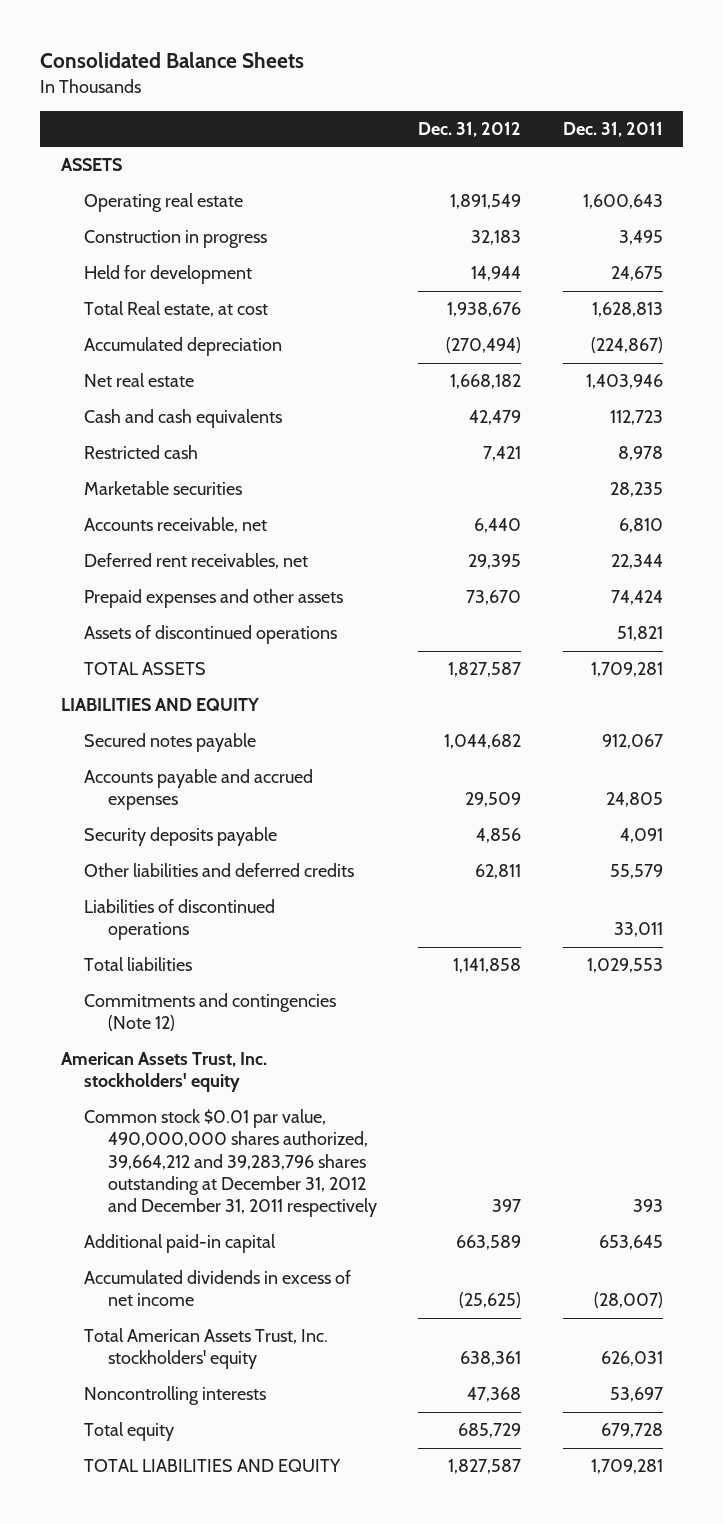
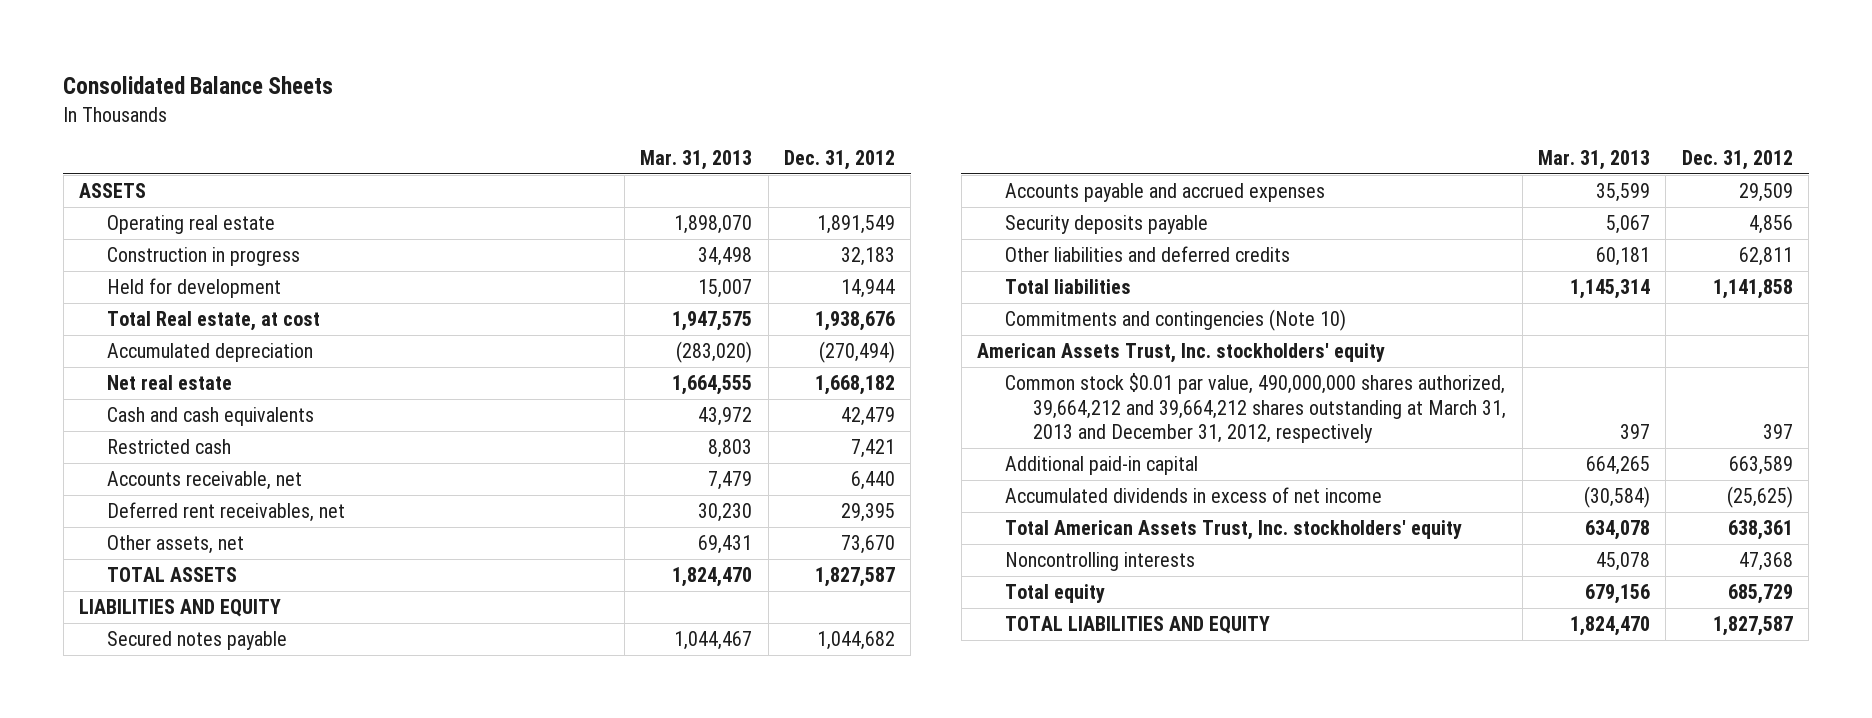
[562,121,663,137] Dec. 31, 2011 -> none
none -> [640,149,753,170] Mar. 31, 2013
[84,481,243,496] Marketable securities -> none
[84,625,338,645] Assets of discontinued operations -> none
[84,589,344,609] Prepaid expenses and other assets -> [107,535,245,555] Other assets, net
[84,899,276,941] Liabilities of discontinued operations -> none
[84,993,337,1032] Commitments and contingencies (Note 12) -> [1005,309,1347,332] Commitments and contingencies (Note 10)
[84,1109,377,1218] Common stock $0.01 par value, 490,000,000 shares authorized, 39,664,212 and 39,283,796 shares outstanding at December 31, 2012 and December 31, 2011 respectively -> [1005,373,1507,444] Common stock $0.01 par value, 490,000,000 shares authorized, 39,664,212 and 39,664,212 shares outstanding at March 31, 2013 and December 31, 2012, respectively

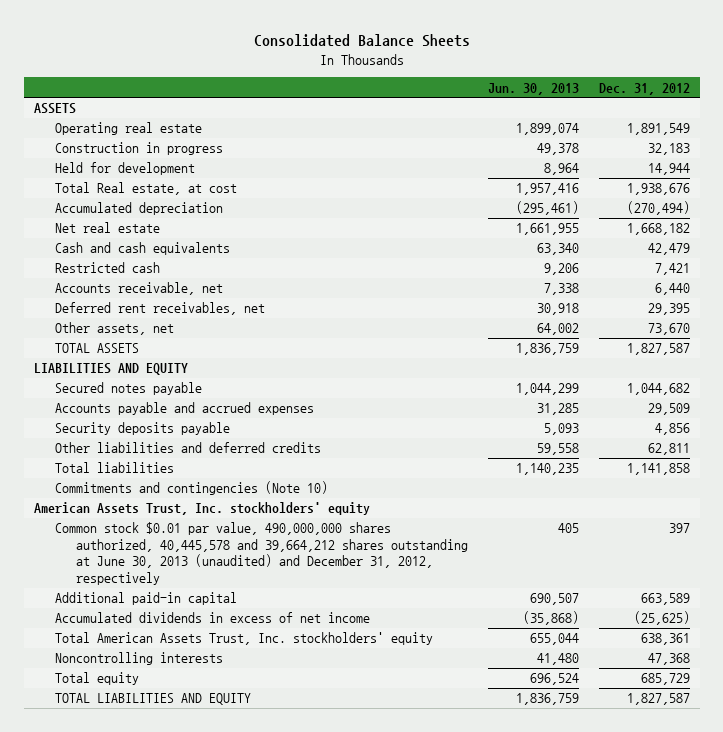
[640,149,753,170] Mar. 31, 2013 -> none
none -> [488,82,580,95] Jun. 30, 2013
[1005,373,1507,444] Common stock $0.01 par value, 490,000,000 shares authorized, 39,664,212 and 39,664,212 shares outstanding at March 31, 2013 and December 31, 2012, respectively -> [55,522,469,586] Common stock $0.01 par value, 490,000,000 shares authorized, 40,445,578 and 39,664,212 shares outstanding at June 30, 2013 (unaudited) and December 31, 2012, respectively

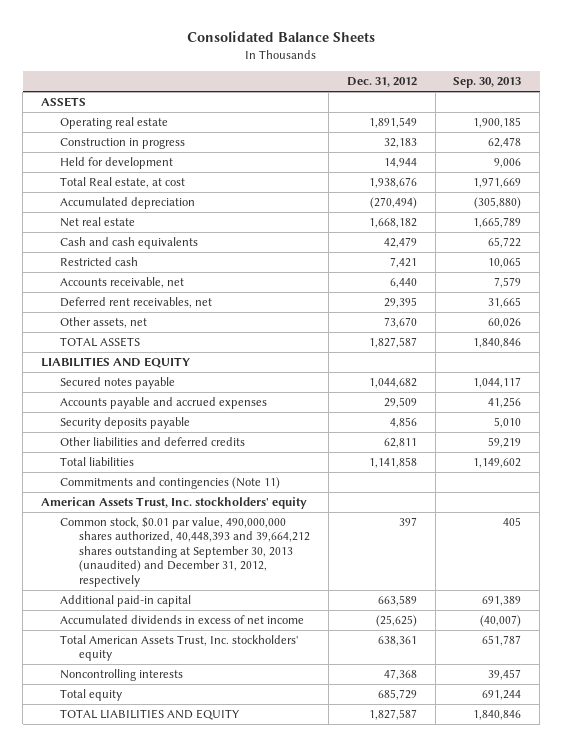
[488,82,580,95] Jun. 30, 2013 -> none
none -> [453,77,522,89] Sep. 30, 2013
[55,481,329,496] Commitments and contingencies (Note 10) -> [60,477,281,490] Commitments and contingencies (Note 11)
[55,522,469,586] Common stock $0.01 par value, 490,000,000 shares authorized, 40,445,578 and 39,664,212 shares outstanding at June 30, 2013 (unaudited) and December 31, 2012, respectively -> [60,517,311,587] Common stock, $0.01 par value, 490,000,000 shares authorized, 40,448,393 and 39,664,212 shares outstanding at September 30, 2013 (unaudited) and December 31, 2012, respectively

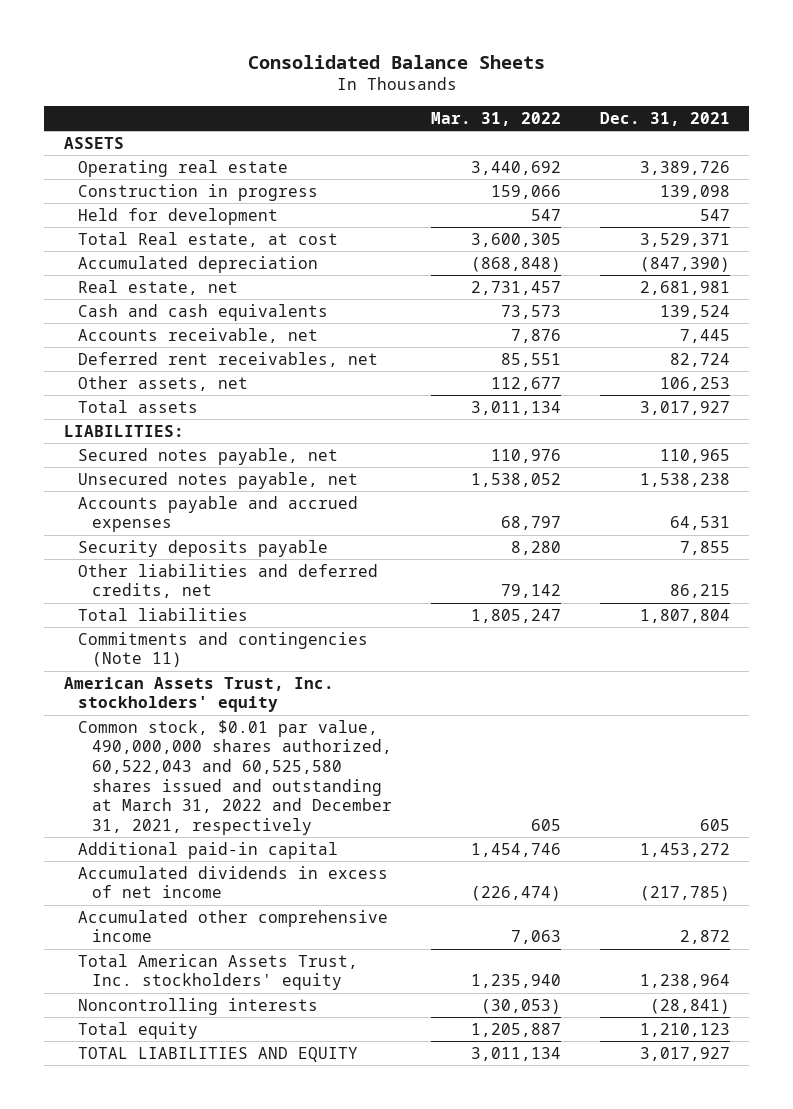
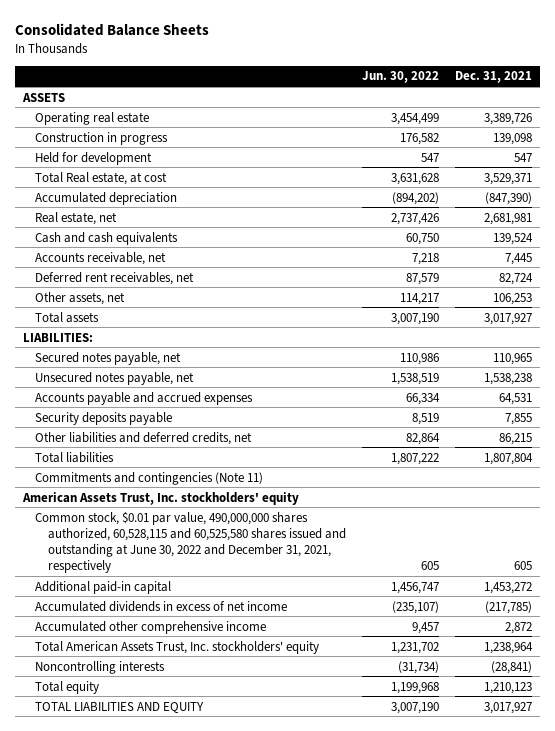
[430,111,561,126] Mar. 31, 2022 -> none
none -> [361,71,439,84] Jun. 30, 2022
[77,719,392,836] Common stock, $0.01 par value, 490,000,000 shares authorized, 60,522,043 and 60,525,580 shares issued and outstanding at March 31, 2022 and December 31, 2021, respectively -> [35,510,346,574] Common stock, $0.01 par value, 490,000,000 shares authorized, 60,528,115 and 60,525,580 shares issued and outstanding at June 30, 2022 and December 31, 2021, respectively

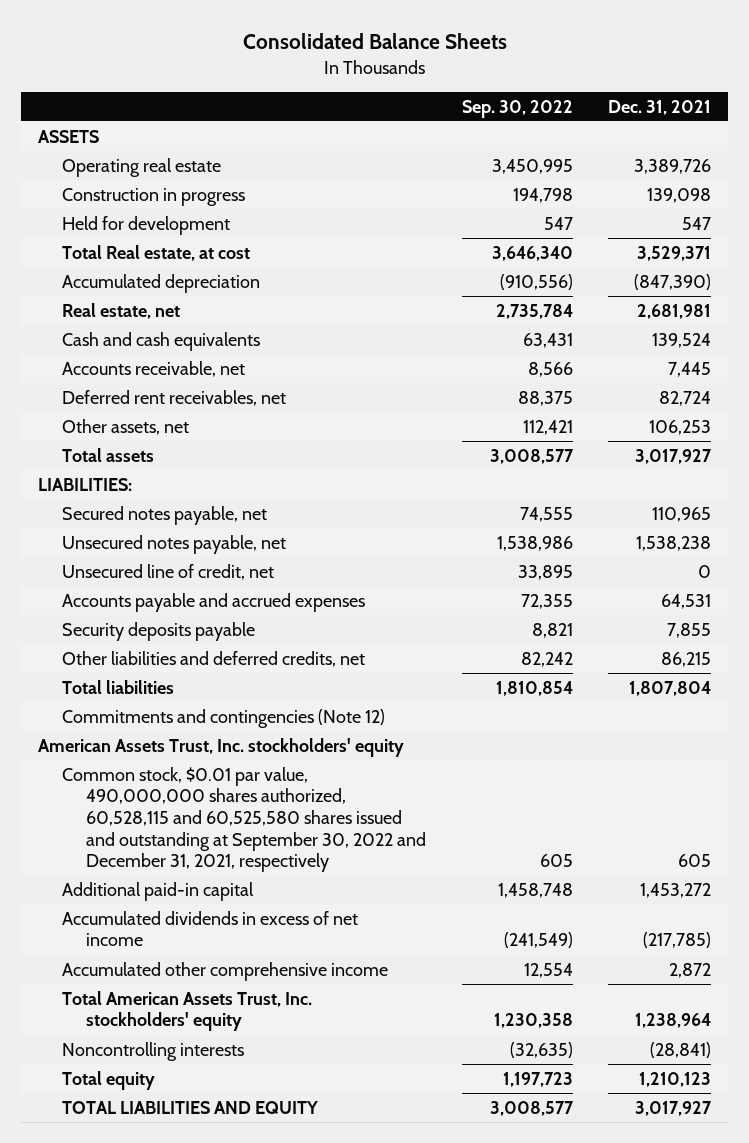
[361,71,439,84] Jun. 30, 2022 -> none
none -> [461,99,573,118] Sep. 30, 2022
none -> [62,563,275,580] Unsecured line of credit, net
[35,471,264,485] Commitments and contingencies (Note 11) -> [62,708,386,728] Commitments and contingencies (Note 12)
[35,510,346,574] Common stock, $0.01 par value, 490,000,000 shares authorized, 60,528,115 and 60,525,580 shares issued and outstanding at June 30, 2022 and December 31, 2021, respectively -> [62,766,427,873] Common stock, $0.01 par value, 490,000,000 shares authorized, 60,528,115 and 60,525,580 shares issued and outstanding at September 30, 2022 and December 31, 2021, respectively

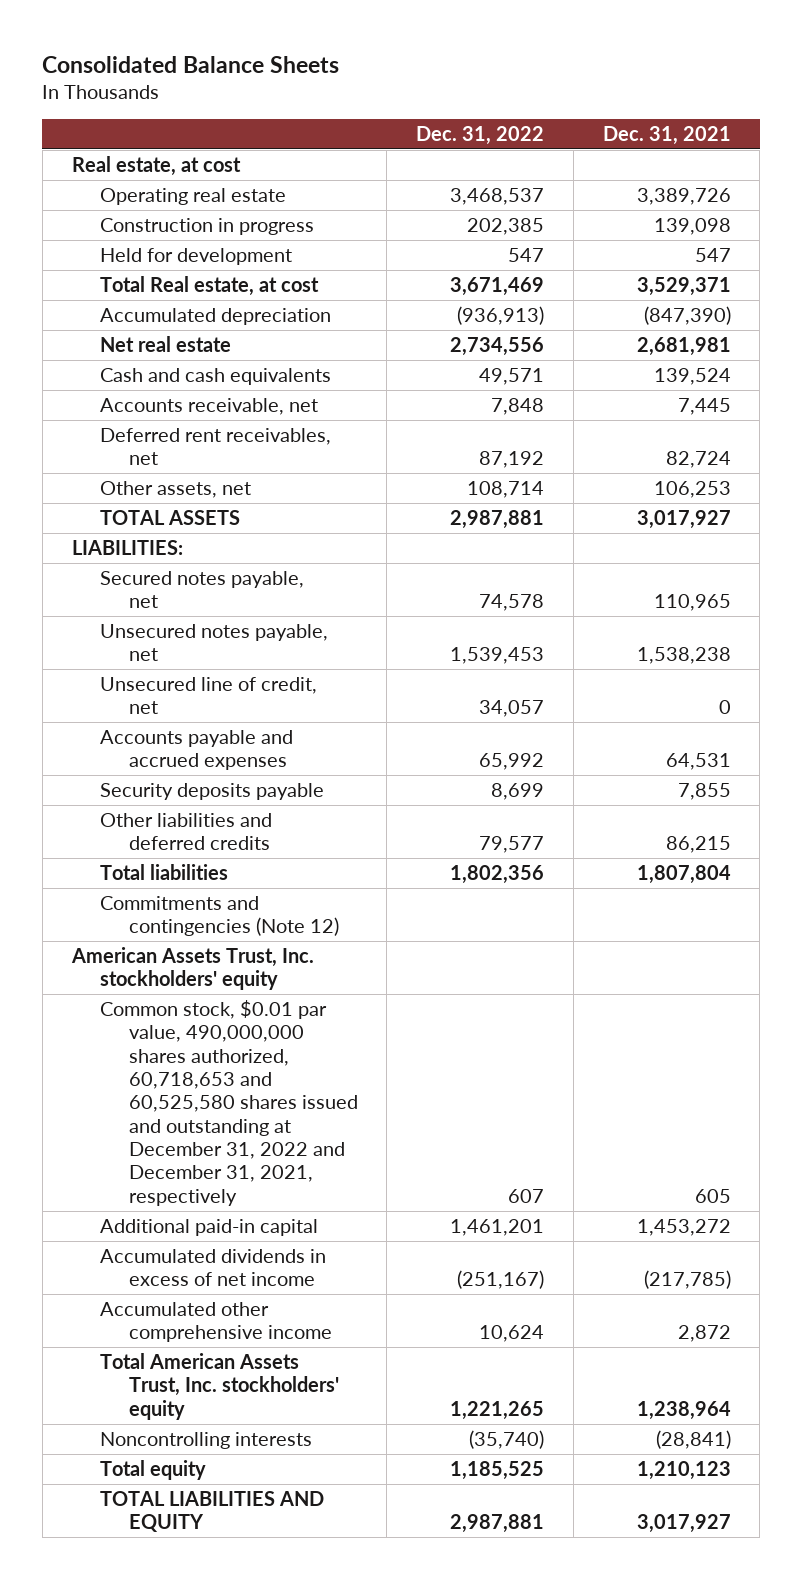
[461,99,573,118] Sep. 30, 2022 -> none
none -> [416,125,545,145] Dec. 31, 2022
[38,129,100,143] ASSETS -> none
none -> [71,156,241,177] Real estate, at cost
[62,302,181,319] Real estate, net -> [100,336,232,353] Net real estate
[62,447,155,462] Total assets -> [100,510,241,526] TOTAL ASSETS
[62,650,366,667] Other liabilities and deferred credits, net -> [100,813,273,851] Other liabilities and deferred credits
[62,766,427,873] Common stock, $0.01 par value, 490,000,000 shares authorized, 60,528,115 and 60,525,580 shares issued and outstanding at September 30, 2022 and December 31, 2021, respectively -> [100,1000,358,1206] Common stock, $0.01 par value, 490,000,000 shares authorized, 60,718,653 and 60,525,580 shares issued and outstanding at December 31, 2022 and December 31, 2021, respectively

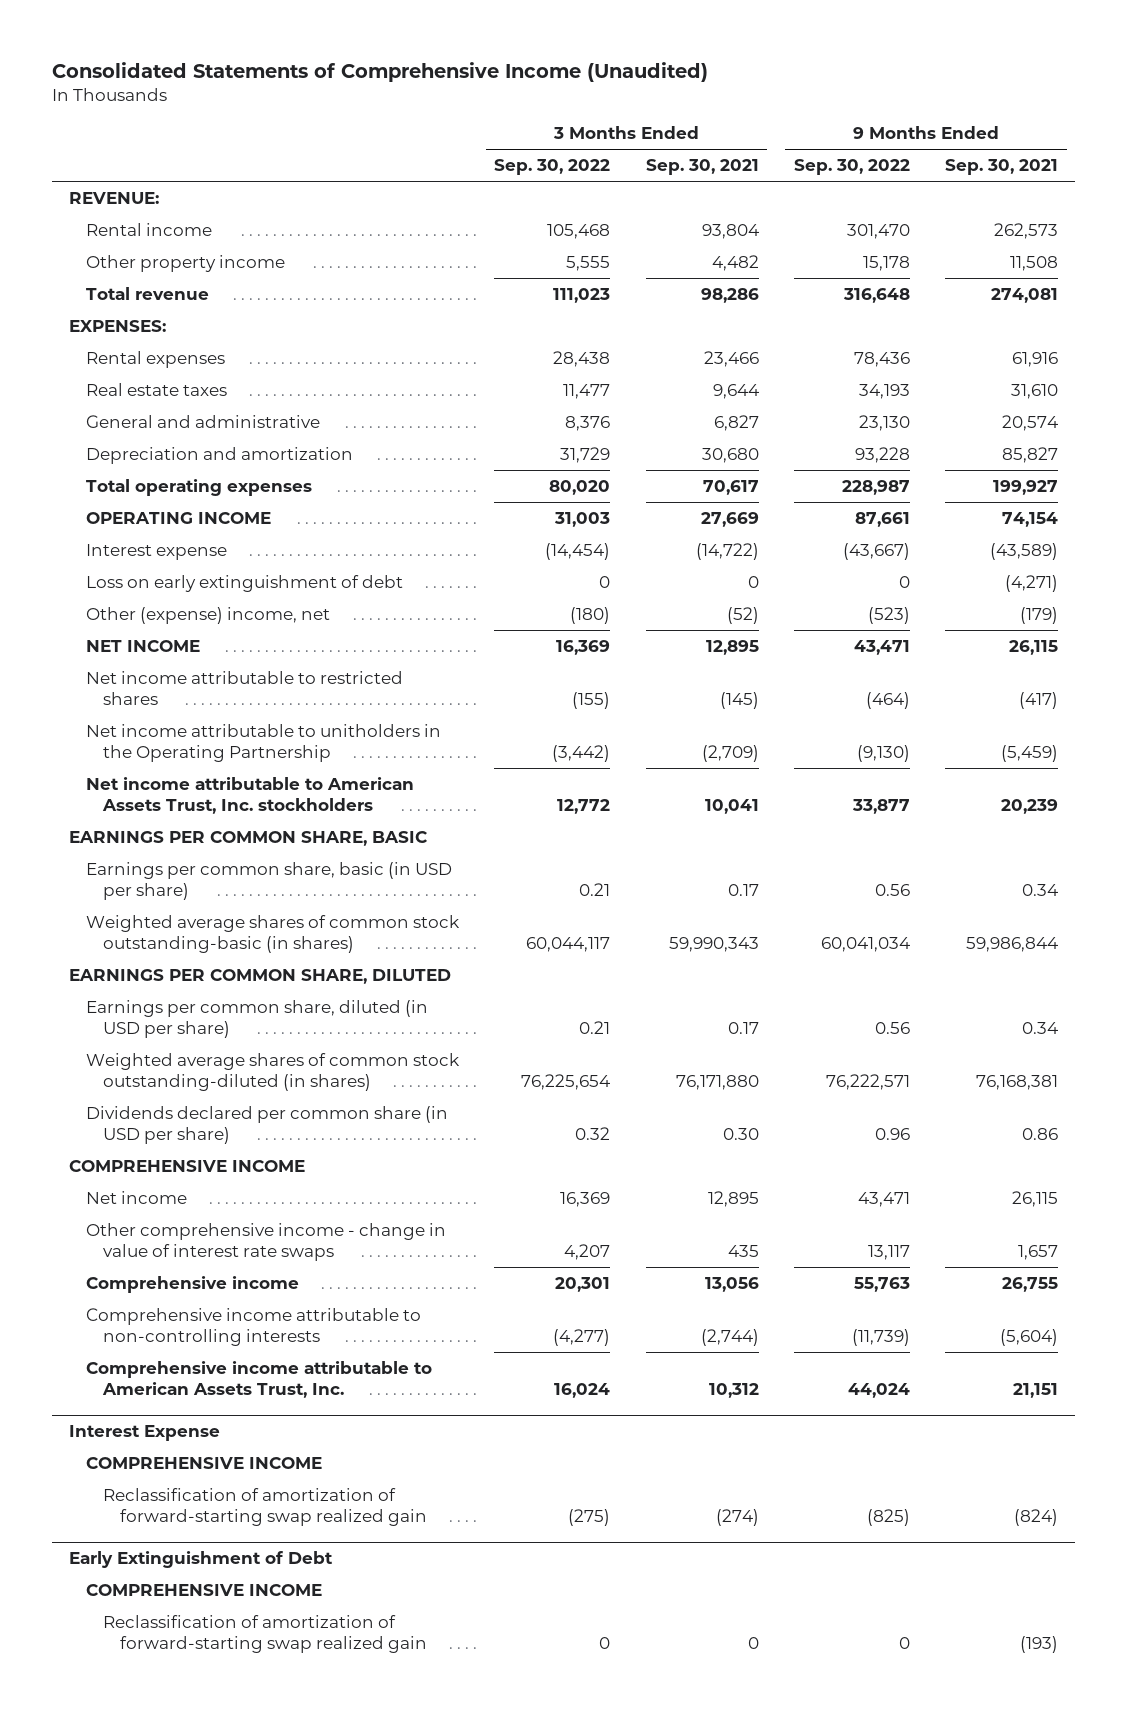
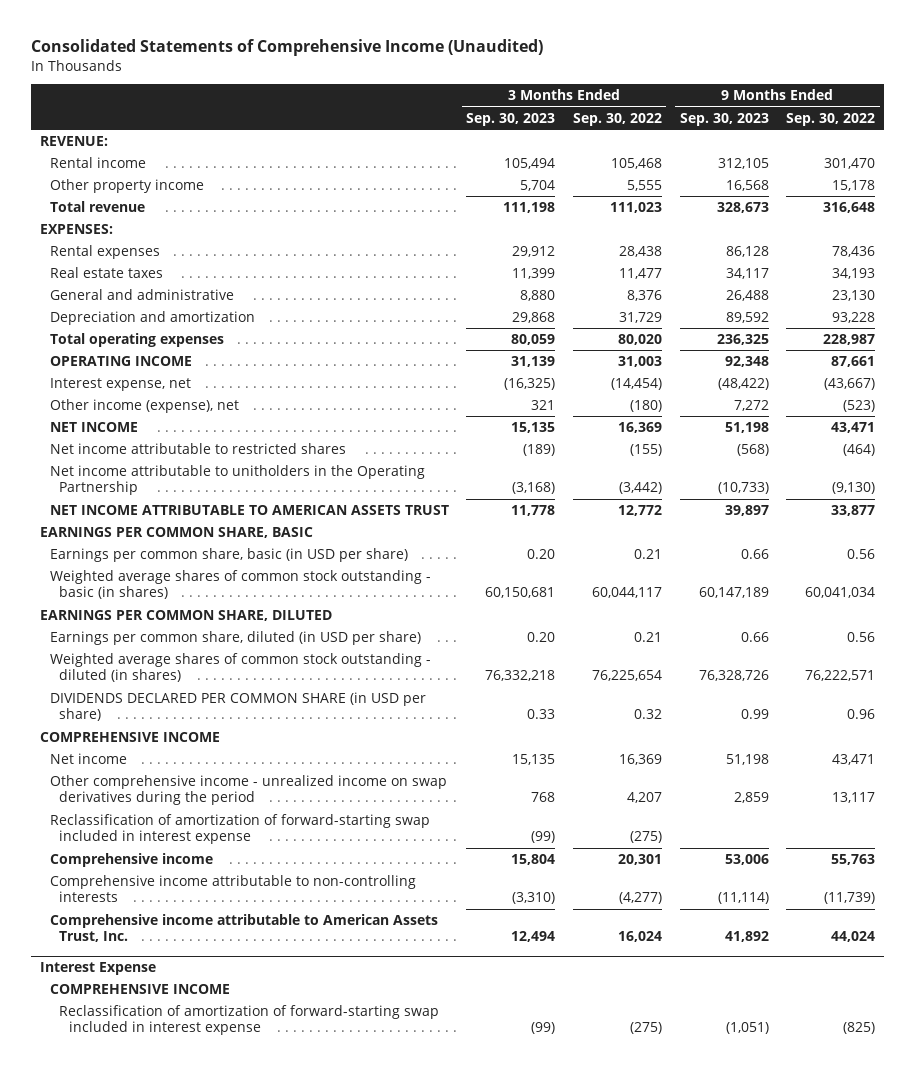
[645,159,759,176] Sep. 30, 2021 -> none
[944,159,1058,176] Sep. 30, 2021 -> none
none -> [466,112,556,126] Sep. 30, 2023
none -> [679,112,769,126] Sep. 30, 2023
[86,574,404,592] Loss on early extinguishment of debt -> none
[86,543,228,560] Interest expense -> [49,378,191,392] Interest expense, net
[86,606,331,624] Other (expense) income, net -> [49,399,239,414] Other income (expense), net
[86,776,415,814] Net income attributable to American Assets Trust, Inc. stockholders -> [49,505,449,516] NET INCOME ATTRIBUTABLE TO AMERICAN ASSETS TRUST
[86,914,461,953] Weighted average shares of common stock outstanding-basic (in shares) -> [49,570,431,600] Weighted average shares of common stock outstanding - basic (in shares)
[86,1052,461,1091] Weighted average shares of common stock outstanding-diluted (in shares) -> [49,653,431,683] Weighted average shares of common stock outstanding - diluted (in shares)
[86,1105,449,1144] Dividends declared per common share (in USD per share) -> [49,692,426,722] DIVIDENDS DECLARED PER COMMON SHARE (in USD per share)
[86,1222,447,1261] Other comprehensive income - change in value of interest rate swaps -> [49,775,447,806] Other comprehensive income - unrealized income on swap derivatives during the period
none -> [49,814,430,845] Reclassification of amortization of forward-starting swap included in interest expense
[69,1551,334,1569] Early Extinguishment of Debt -> none
[86,1583,323,1596] COMPREHENSIVE INCOME -> none
[103,1614,428,1653] Reclassification of amortization of forward-starting swap realized gain -> none
[103,1487,428,1526] Reclassification of amortization of forward-starting swap realized gain -> [59,1005,440,1036] Reclassification of amortization of forward-starting swap included in interest expense

